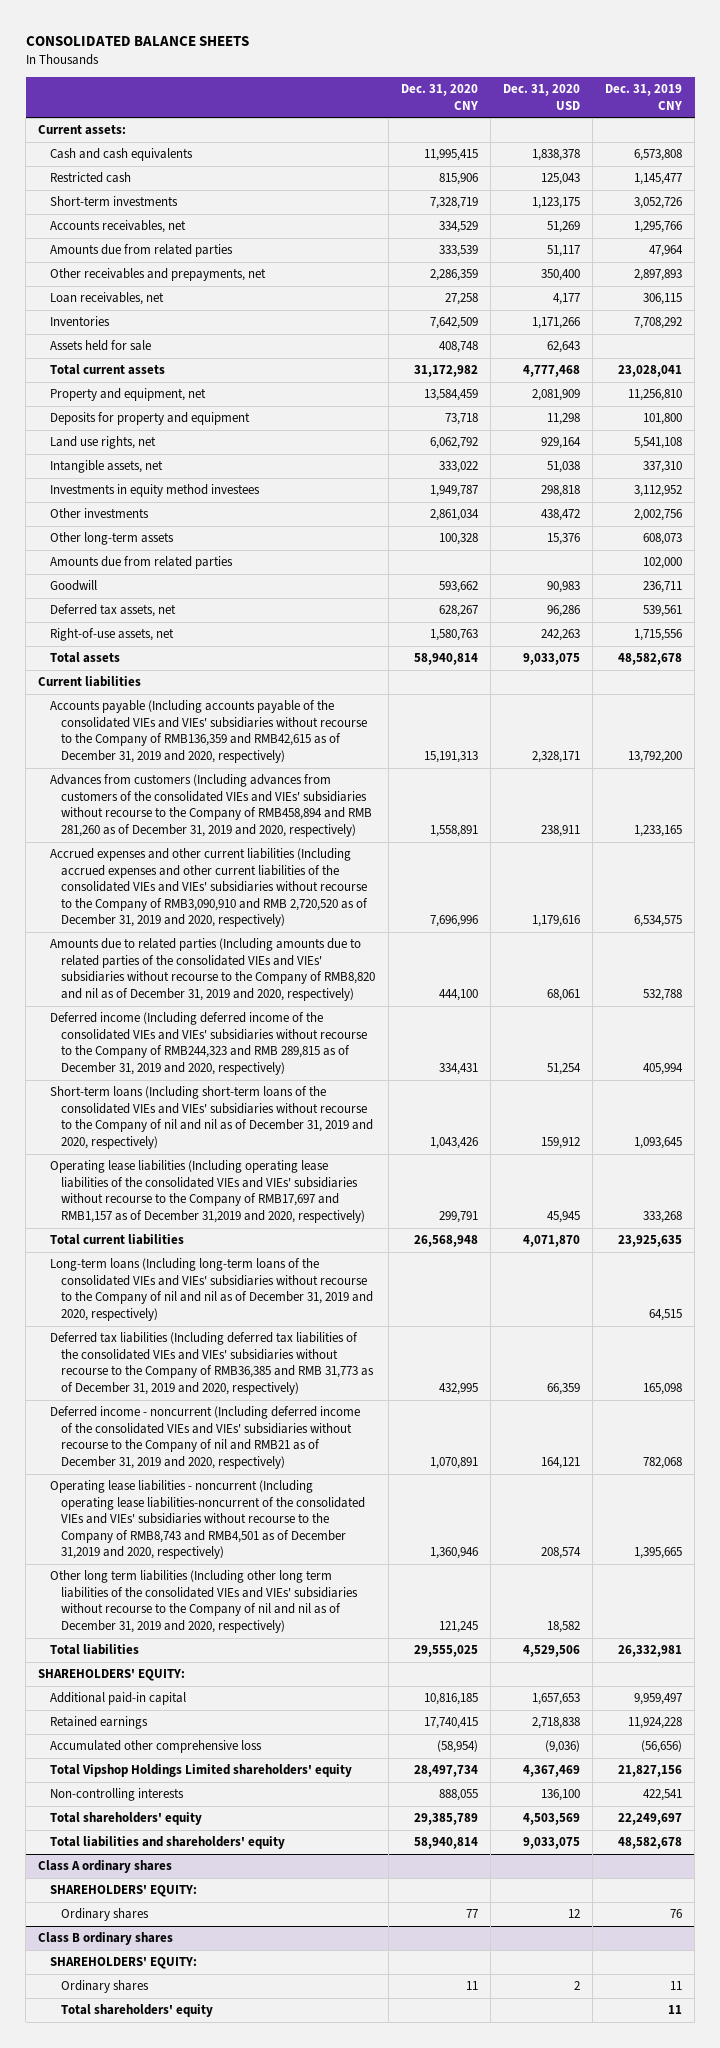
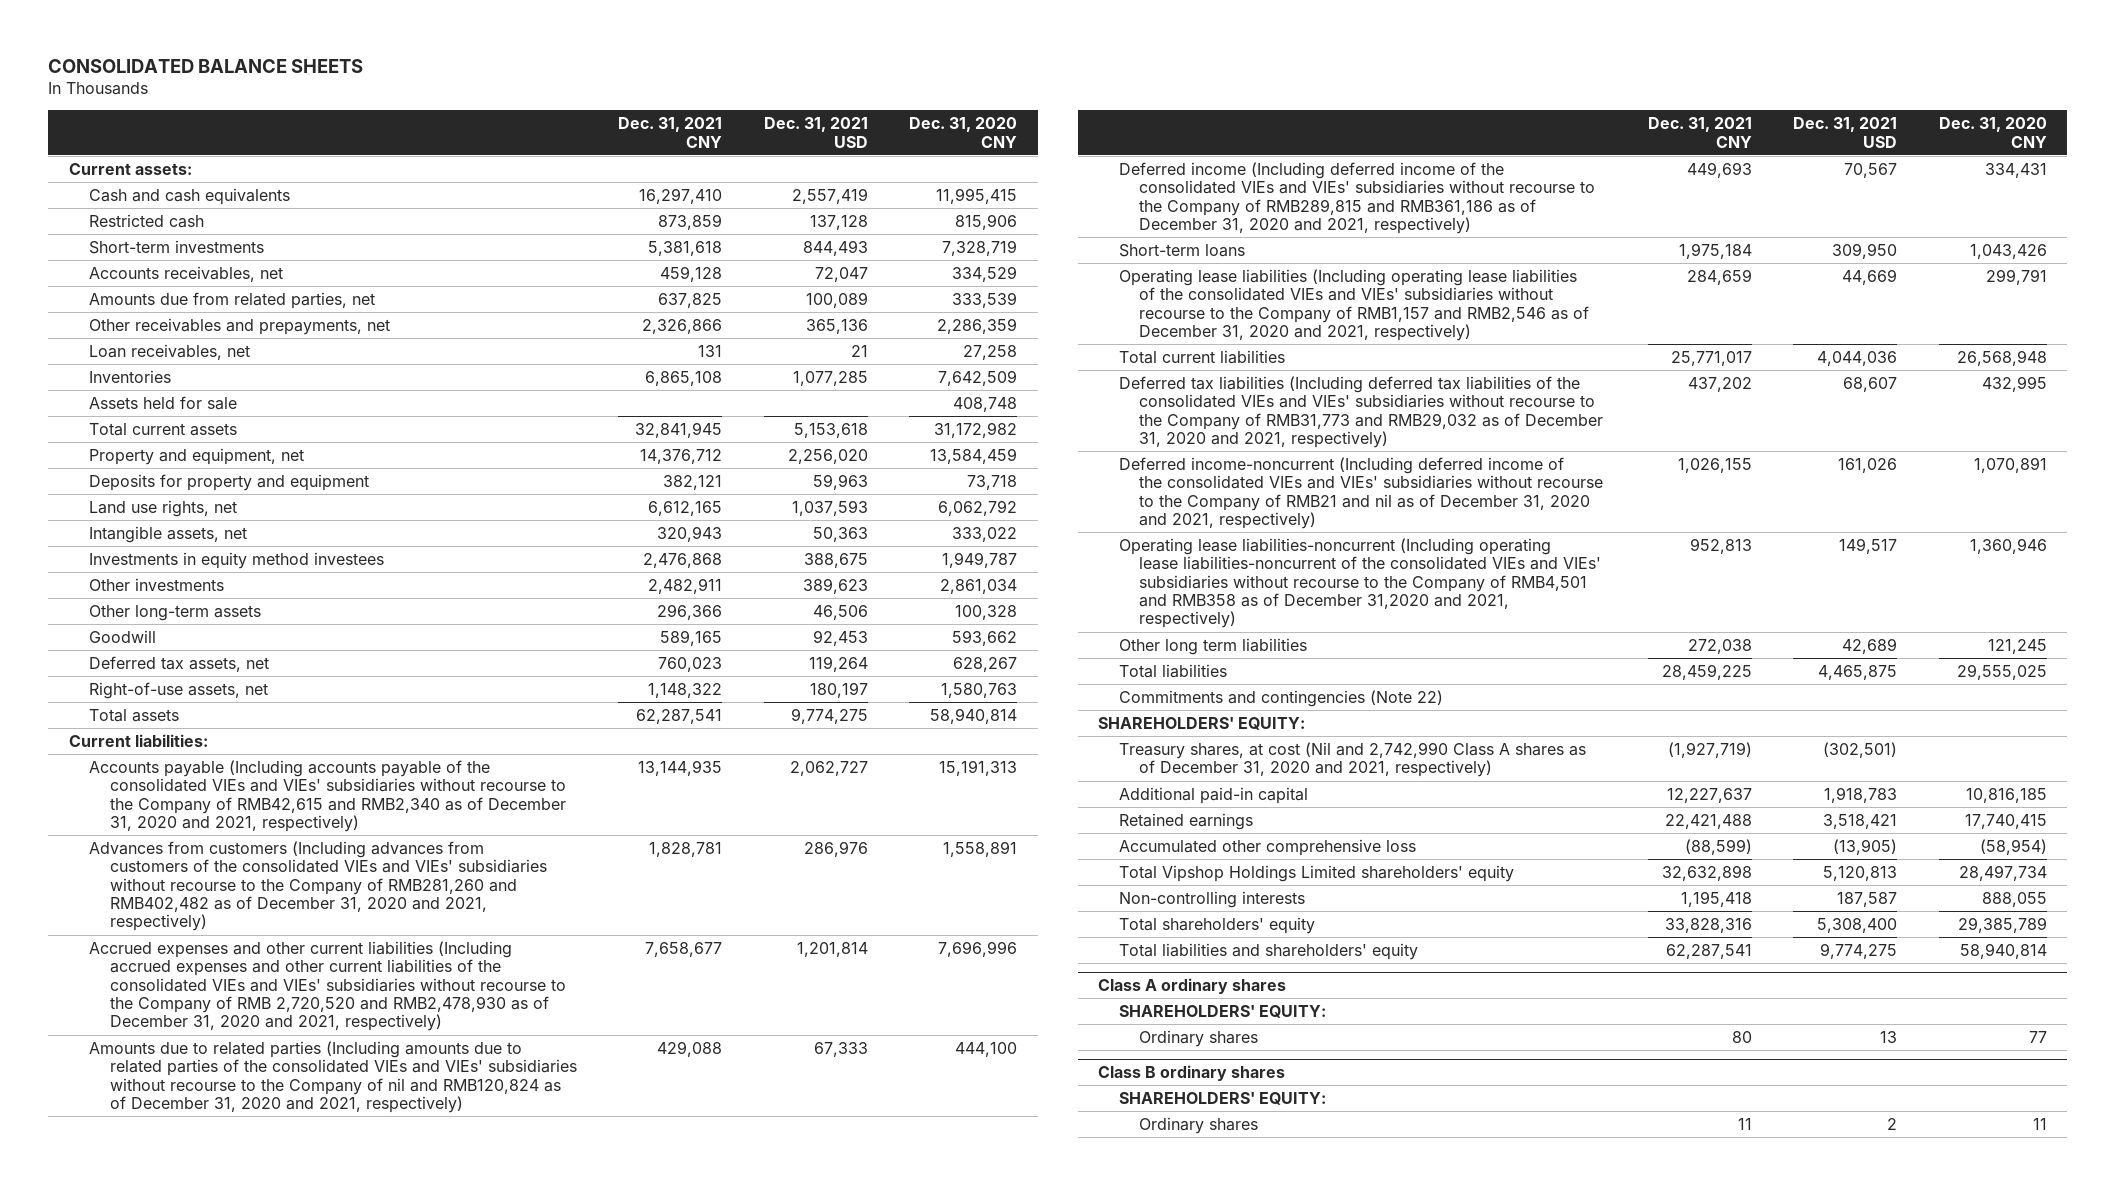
[502,84,580,110] Dec. 31, 2020 USD -> none
[605,84,683,110] Dec. 31, 2019 CNY -> none
none -> [618,117,723,148] Dec. 31, 2021 CNY
none -> [763,117,868,148] Dec. 31, 2021 USD
[49,244,233,258] Amounts due from related parties -> [89,291,376,309] Amounts due from related parties, net
[49,556,233,570] Amounts due from related parties -> none
[38,676,142,688] Current liabilities -> [68,733,208,747] Current liabilities:
[49,700,368,763] Accounts payable (Including accounts payable of the consolidated VIEs and VIEs' subsidiaries without recourse to the Company of RMB136,359 and RMB42,615 as of December 31, 2019 and 2020, respectively) -> [89,759,566,833] Accounts payable (Including accounts payable of the consolidated VIEs and VIEs' subsidiaries without recourse to the Company of RMB42,615 and RMB2,340 as of December 31, 2020 and 2021, respectively)
[49,774,373,837] Advances from customers (Including advances from customers of the consolidated VIEs and VIEs' subsidiaries without recourse to the Company of RMB458,894 and RMB 281,260 as of December 31, 2019 and 2020, respectively) -> [89,840,547,932] Advances from customers (Including advances from customers of the consolidated VIEs and VIEs' subsidiaries without recourse to the Company of RMB281,260 and RMB402,482 as of December 31, 2020 and 2021, respectively)
[49,848,369,928] Accrued expenses and other current liabilities (Including accrued expenses and other current liabilities of the consolidated VIEs and VIEs' subsidiaries without recourse to the Company of RMB3,090,910 and RMB 2,720,520 as of December 31, 2019 and 2020, respectively) -> [89,940,566,1032] Accrued expenses and other current liabilities (Including accrued expenses and other current liabilities of the consolidated VIEs and VIEs' subsidiaries without recourse to the Company of RMB 2,720,520 and RMB2,478,930 as of December 31, 2020 and 2021, respectively)
[49,938,376,1001] Amounts due to related parties (Including amounts due to related parties of the consolidated VIEs and VIEs' subsidiaries without recourse to the Company of RMB8,820 and nil as of December 31, 2019 and 2020, respectively) -> [89,1040,577,1114] Amounts due to related parties (Including amounts due to related parties of the consolidated VIEs and VIEs' subsidiaries without recourse to the Company of nil and RMB120,824 as of December 31, 2020 and 2021, respectively)
[49,1012,368,1075] Deferred income (Including deferred income of the consolidated VIEs and VIEs' subsidiaries without recourse to the Company of RMB244,323 and RMB 289,815 as of December 31, 2019 and 2020, respectively) -> [1118,161,1596,235] Deferred income (Including deferred income of the consolidated VIEs and VIEs' subsidiaries without recourse to the Company of RMB289,815 and RMB361,186 as of December 31, 2020 and 2021, respectively)
[49,1086,374,1149] Short-term loans (Including short-term loans of the consolidated VIEs and VIEs' subsidiaries without recourse to the Company of nil and nil as of December 31, 2019 and 2020, respectively) -> [1118,243,1245,257] Short-term loans
[49,1160,366,1223] Operating lease liabilities (Including operating lease liabilities of the consolidated VIEs and VIEs' subsidiaries without recourse to the Company of RMB17,697 and RMB1,157 as of December 31,2019 and 2020, respectively) -> [1118,268,1590,342] Operating lease liabilities (Including operating lease liabilities of the consolidated VIEs and VIEs' subsidiaries without recourse to the Company of RMB1,157 and RMB2,546 as of December 31, 2020 and 2021, respectively)
[49,1258,374,1321] Long-term loans (Including long-term loans of the consolidated VIEs and VIEs' subsidiaries without recourse to the Company of nil and nil as of December 31, 2019 and 2020, respectively) -> none
[49,1332,375,1395] Deferred tax liabilities (Including deferred tax liabilities of the consolidated VIEs and VIEs' subsidiaries without recourse to the Company of RMB36,385 and RMB 31,773 as of December 31, 2019 and 2020, respectively) -> [1118,375,1604,449] Deferred tax liabilities (Including deferred tax liabilities of the consolidated VIEs and VIEs' subsidiaries without recourse to the Company of RMB31,773 and RMB29,032 as of December 31, 2020 and 2021, respectively)
[49,1406,360,1469] Deferred income - noncurrent (Including deferred income of the consolidated VIEs and VIEs' subsidiaries without recourse to the Company of nil and RMB21 as of December 31, 2019 and 2020, respectively) -> [1118,456,1604,530] Deferred income-noncurrent (Including deferred income of the consolidated VIEs and VIEs' subsidiaries without recourse to the Company of RMB21 and nil as of December 31, 2020 and 2021, respectively)
[49,1480,366,1560] Operating lease liabilities - noncurrent (Including operating lease liabilities-noncurrent of the consolidated VIEs and VIEs' subsidiaries without recourse to the Company of RMB8,743 and RMB4,501 as of December 31,2019 and 2020, respectively) -> [1118,537,1602,629] Operating lease liabilities-noncurrent (Including operating lease liabilities-noncurrent of the consolidated VIEs and VIEs' subsidiaries without recourse to the Company of RMB4,501 and RMB358 as of December 31,2020 and 2021, respectively)
[49,1570,359,1633] Other long term liabilities (Including other long term liabilities of the consolidated VIEs and VIEs' subsidiaries without recourse to the Company of nil and nil as of December 31, 2019 and 2020, respectively) -> [1118,637,1307,655] Other long term liabilities
none -> [1118,689,1443,707] Commitments and contingencies (Note 22)
none -> [1118,741,1586,778] Treasury shares, at cost (Nil and 2,742,990 Class A shares as of December 31, 2020 and 2021, respectively)
[61,2004,214,2018] Total shareholders' equity -> none

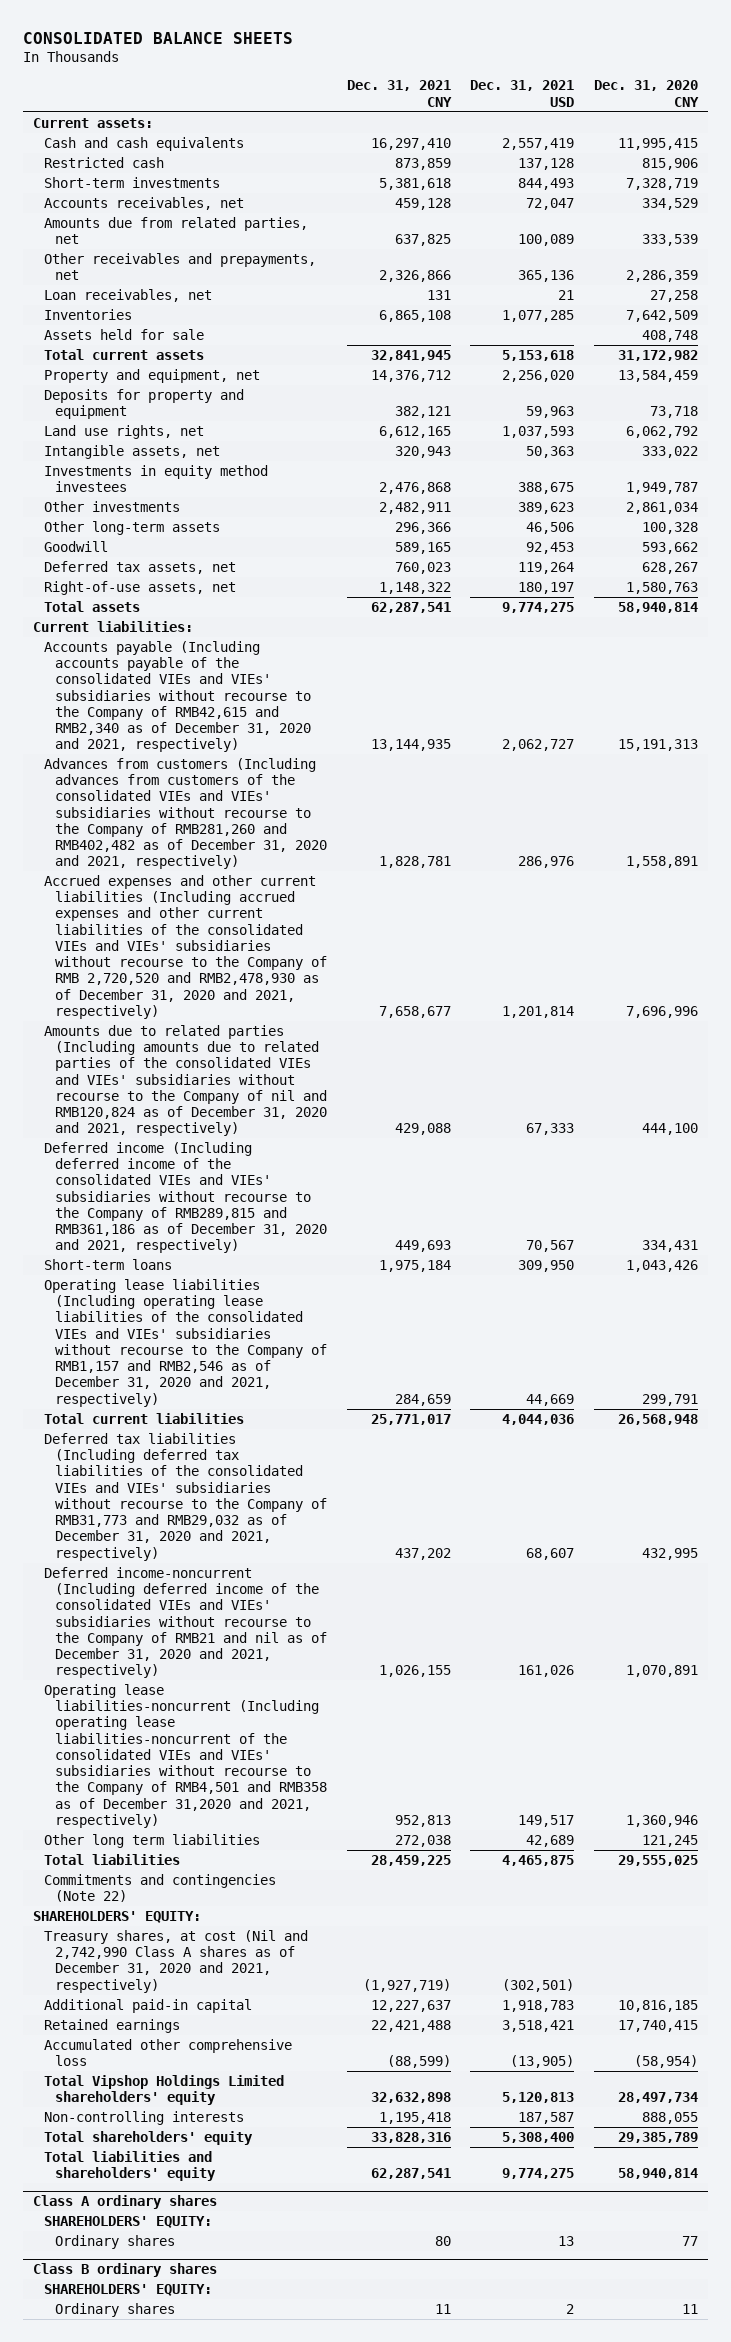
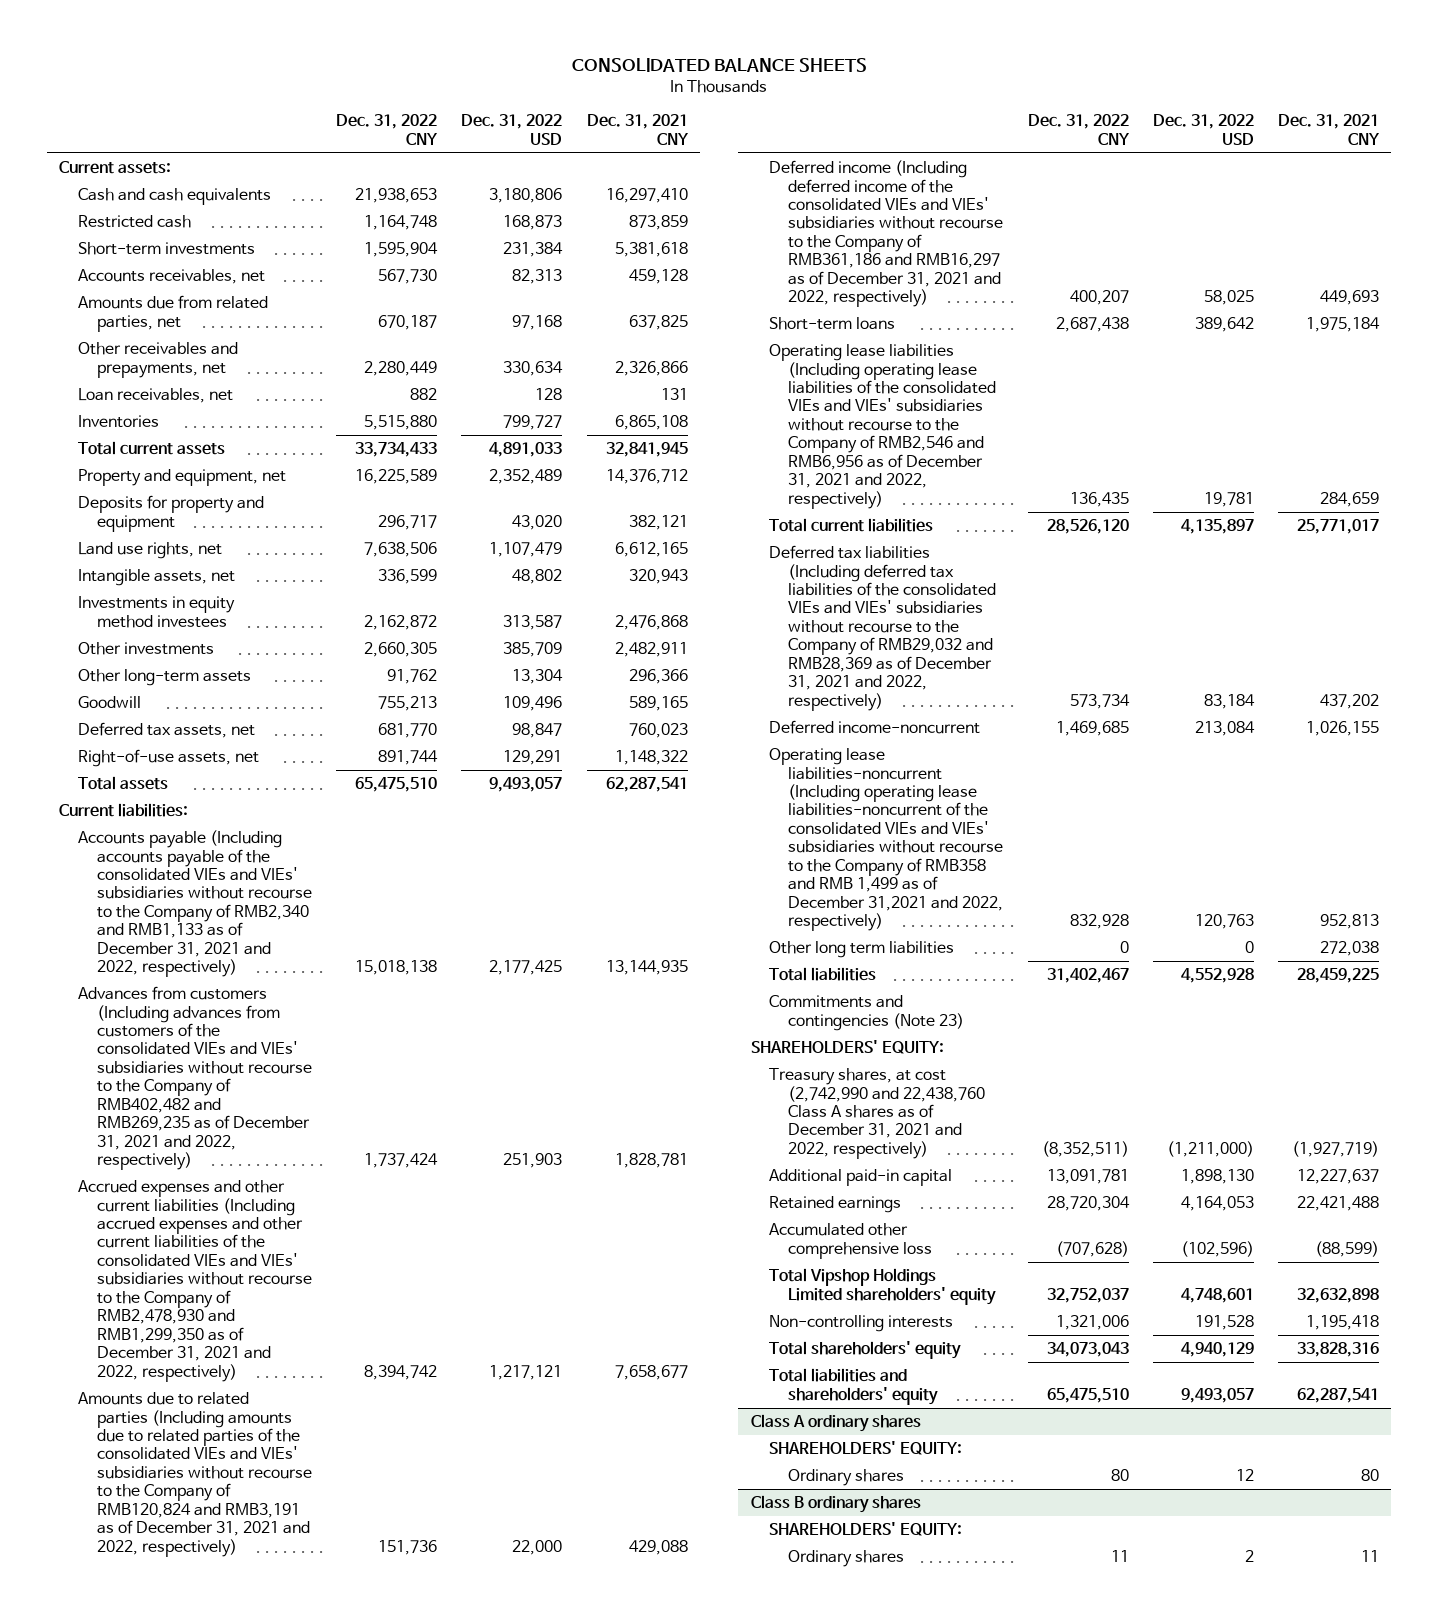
[470,80,575,107] Dec. 31, 2021 USD -> none
[594,80,700,107] Dec. 31, 2020 CNY -> none
none -> [336,114,439,145] Dec. 31, 2022 CNY
none -> [461,114,563,145] Dec. 31, 2022 USD
[43,328,204,340] Assets held for sale -> none
[43,640,311,753] Accounts payable (Including accounts payable of the consolidated VIEs and VIEs' subsidiaries without recourse to the Company of RMB42,615 and RMB2,340 as of December 31, 2020 and 2021, respectively) -> [77,830,312,978] Accounts payable (Including accounts payable of the consolidated VIEs and VIEs' subsidiaries without recourse to the Company of RMB2,340 and RMB1,133 as of December 31, 2021 and 2022, respectively)
[43,757,327,870] Advances from customers (Including advances from customers of the consolidated VIEs and VIEs' subsidiaries without recourse to the Company of RMB281,260 and RMB402,482 as of December 31, 2020 and 2021, respectively) -> [77,986,312,1171] Advances from customers (Including advances from customers of the consolidated VIEs and VIEs' subsidiaries without recourse to the Company of RMB402,482 and RMB269,235 as of December 31, 2021 and 2022, respectively)
[43,874,327,1019] Accrued expenses and other current liabilities (Including accrued expenses and other current liabilities of the consolidated VIEs and VIEs' subsidiaries without recourse to the Company of RMB 2,720,520 and RMB2,478,930 as of December 31, 2020 and 2021, respectively) -> [77,1180,312,1382] Accrued expenses and other current liabilities (Including accrued expenses and other current liabilities of the consolidated VIEs and VIEs' subsidiaries without recourse to the Company of RMB2,478,930 and RMB1,299,350 as of December 31, 2021 and 2022, respectively)
[43,1024,327,1137] Amounts due to related parties (Including amounts due to related parties of the consolidated VIEs and VIEs' subsidiaries without recourse to the Company of nil and RMB120,824 as of December 31, 2020 and 2021, respectively) -> [77,1392,312,1557] Amounts due to related parties (Including amounts due to related parties of the consolidated VIEs and VIEs' subsidiaries without recourse to the Company of RMB120,824 and RMB3,191 as of December 31, 2021 and 2022, respectively)
[43,1141,327,1254] Deferred income (Including deferred income of the consolidated VIEs and VIEs' subsidiaries without recourse to the Company of RMB289,815 and RMB361,186 as of December 31, 2020 and 2021, respectively) -> [769,160,1004,308] Deferred income (Including deferred income of the consolidated VIEs and VIEs' subsidiaries without recourse to the Company of RMB361,186 and RMB16,297 as of December 31, 2021 and 2022, respectively)
[43,1278,327,1407] Operating lease liabilities (Including operating lease liabilities of the consolidated VIEs and VIEs' subsidiaries without recourse to the Company of RMB1,157 and RMB2,546 as of December 31, 2020 and 2021, respectively) -> [769,344,997,509] Operating lease liabilities (Including operating lease liabilities of the consolidated VIEs and VIEs' subsidiaries without recourse to the Company of RMB2,546 and RMB6,956 as of December 31, 2021 and 2022, respectively)
[43,1432,327,1561] Deferred tax liabilities (Including deferred tax liabilities of the consolidated VIEs and VIEs' subsidiaries without recourse to the Company of RMB31,773 and RMB29,032 as of December 31, 2020 and 2021, respectively) -> [769,545,997,711] Deferred tax liabilities (Including deferred tax liabilities of the consolidated VIEs and VIEs' subsidiaries without recourse to the Company of RMB29,032 and RMB28,369 as of December 31, 2021 and 2022, respectively)
[43,1566,327,1679] Deferred income-noncurrent (Including deferred income of the consolidated VIEs and VIEs' subsidiaries without recourse to the Company of RMB21 and nil as of December 31, 2020 and 2021, respectively) -> [769,720,981,735] Deferred income-noncurrent
[43,1683,327,1828] Operating lease liabilities-noncurrent (Including operating lease liabilities-noncurrent of the consolidated VIEs and VIEs' subsidiaries without recourse to the Company of RMB4,501 and RMB358 as of December 31,2020 and 2021, respectively) -> [769,748,1004,932] Operating lease liabilities-noncurrent (Including operating lease liabilities-noncurrent of the consolidated VIEs and VIEs' subsidiaries without recourse to the Company of RMB358 and RMB 1,499 as of December 31,2021 and 2022, respectively)
[43,1873,276,1903] Commitments and contingencies (Note 22) -> [769,995,965,1031] Commitments and contingencies (Note 23)
[43,1929,308,1993] Treasury shares, at cost (Nil and 2,742,990 Class A shares as of December 31, 2020 and 2021, respectively) -> [769,1068,986,1159] Treasury shares, at cost (2,742,990 and 22,438,760 Class A shares as of December 31, 2021 and 2022, respectively)

